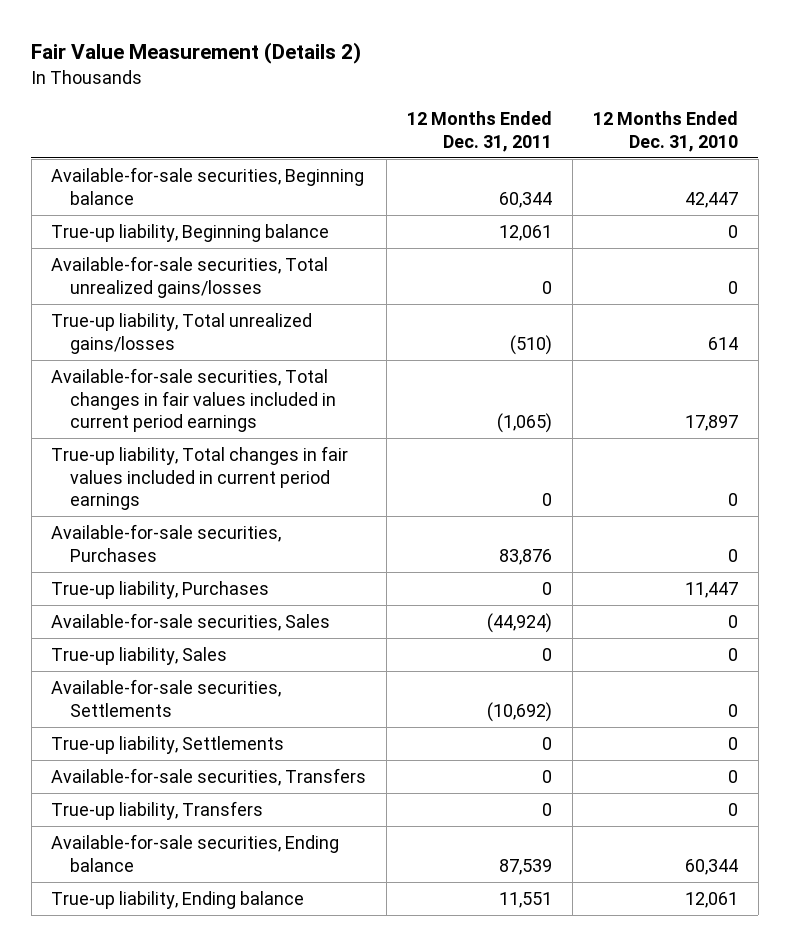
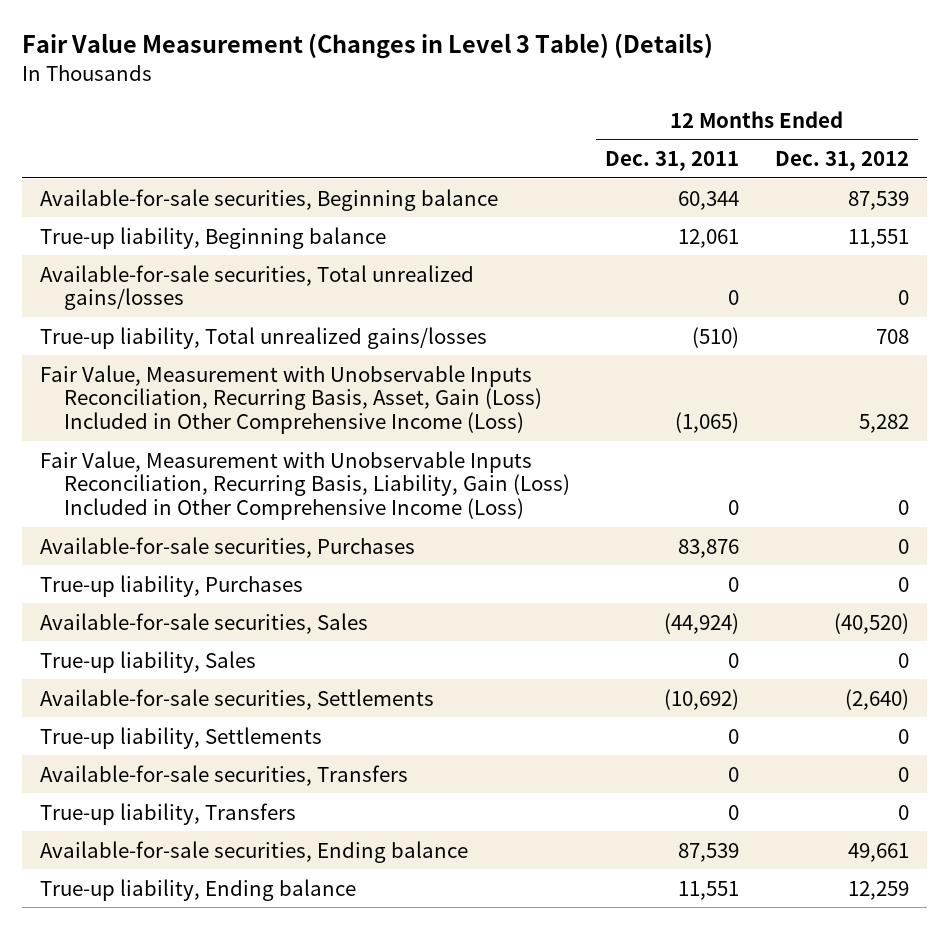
[31,42,362,65] Fair Value Measurement (Details 2) -> [21,33,713,60] Fair Value Measurement (Changes in Level 3 Table) (Details)
[592,111,738,152] 12 Months Ended Dec. 31, 2010 -> none
none -> [774,151,909,172] Dec. 31, 2012
[51,445,349,511] True-up liability, Total changes in fair values included in current period earnings -> none
[51,367,336,433] Available-for-sale securities, Total changes in fair values included in current period earnings -> [39,364,542,435] Fair Value, Measurement with Unobservable Inputs Reconciliation, Recurring Basis, Asset, Gain (Loss) Included in Other Comprehensive Income (Loss)
none -> [39,450,570,521] Fair Value, Measurement with Unobservable Inputs Reconciliation, Recurring Basis, Liability, Gain (Loss) Included in Other Comprehensive Income (Loss)

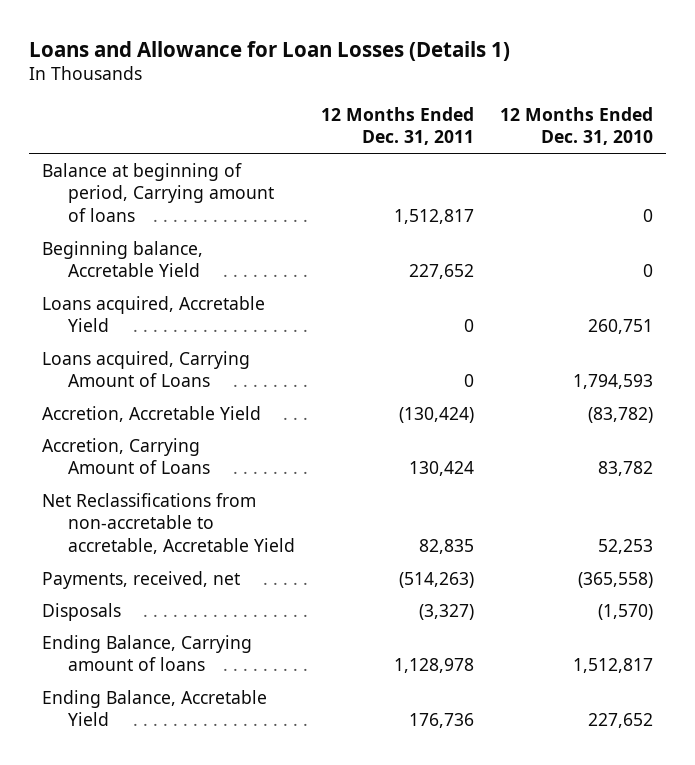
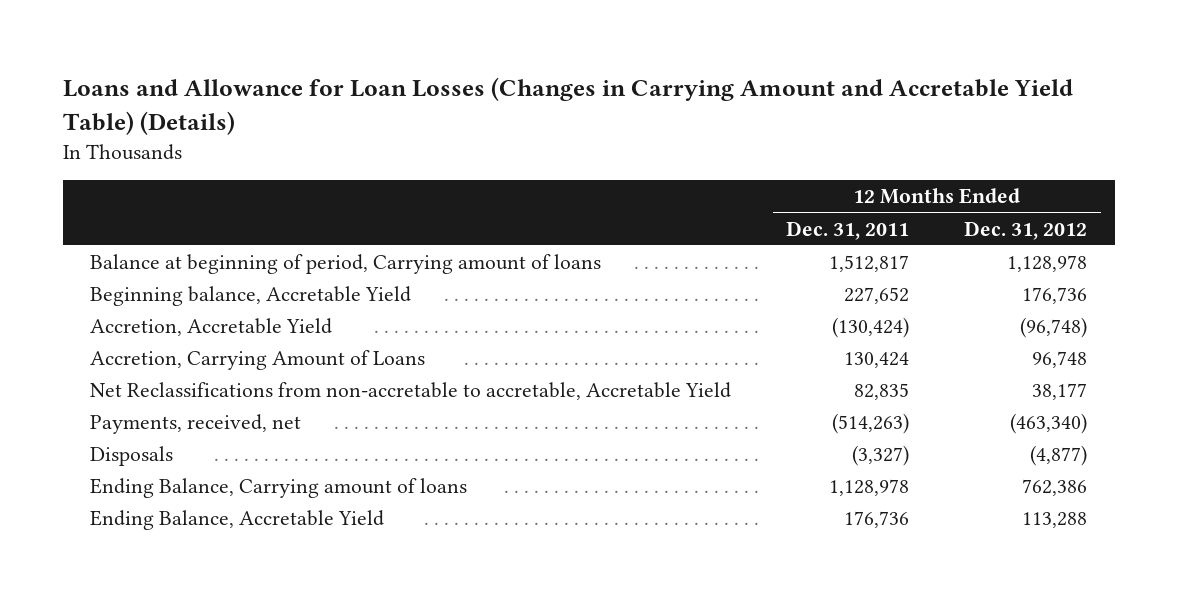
[29,40,511,61] Loans and Allowance for Loan Losses (Details 1) -> [62,77,1073,135] Loans and Allowance for Loan Losses (Changes in Carrying Amount and Accretable Yield Table) (Details)
[500,106,654,146] 12 Months Ended Dec. 31, 2010 -> none
none -> [964,220,1088,240] Dec. 31, 2012
[42,295,266,333] Loans acquired, Accretable Yield -> none
[42,350,251,388] Loans acquired, Carrying Amount of Loans -> none

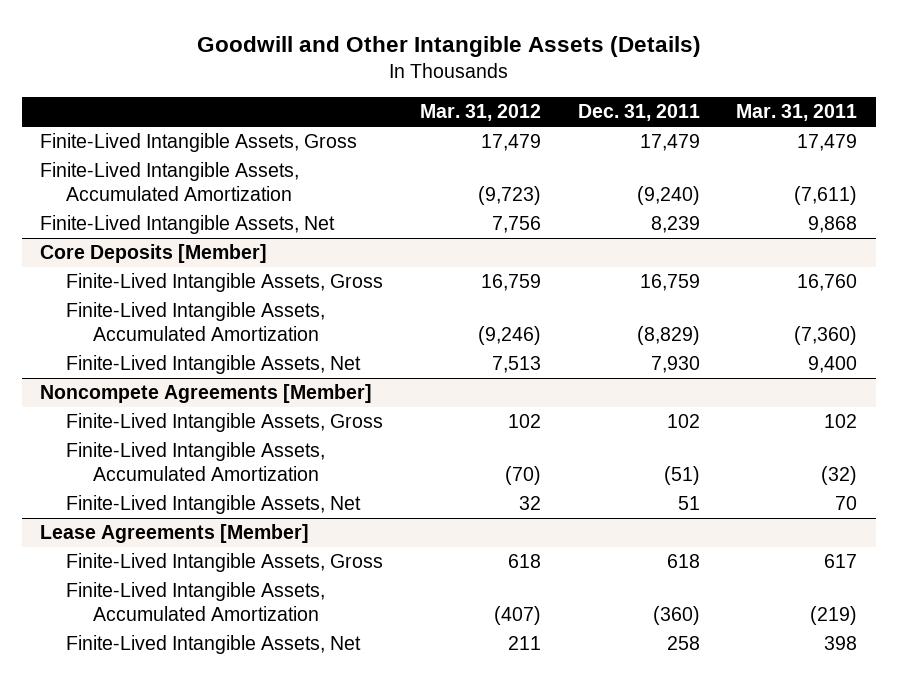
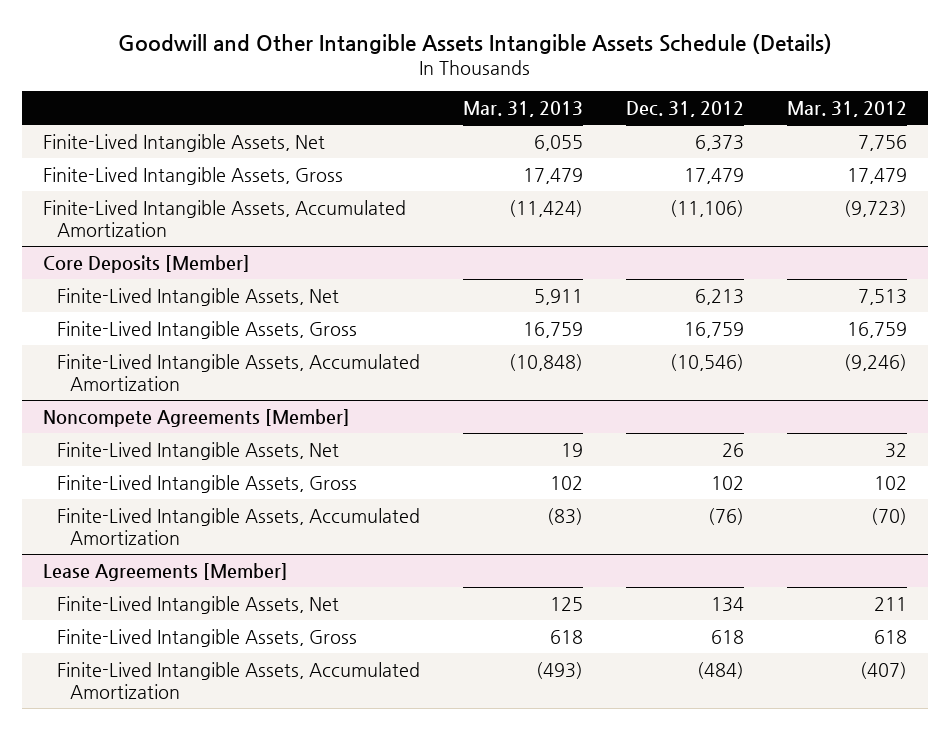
[196,35,701,57] Goodwill and Other Intangible Assets (Details) -> [118,33,833,54] Goodwill and Other Intangible Assets Intangible Assets Schedule (Details)
[577,104,700,122] Dec. 31, 2011 -> none
[736,104,858,122] Mar. 31, 2011 -> none
none -> [462,101,583,118] Mar. 31, 2013
none -> [625,101,744,118] Dec. 31, 2012
[39,215,335,235] Finite-Lived Intangible Assets, Net -> [43,133,326,152] Finite-Lived Intangible Assets, Net
[66,355,362,375] Finite-Lived Intangible Assets, Net -> [56,287,339,306] Finite-Lived Intangible Assets, Net
[66,495,362,515] Finite-Lived Intangible Assets, Net -> [56,441,339,460] Finite-Lived Intangible Assets, Net
[66,635,362,655] Finite-Lived Intangible Assets, Net -> [56,595,339,614] Finite-Lived Intangible Assets, Net

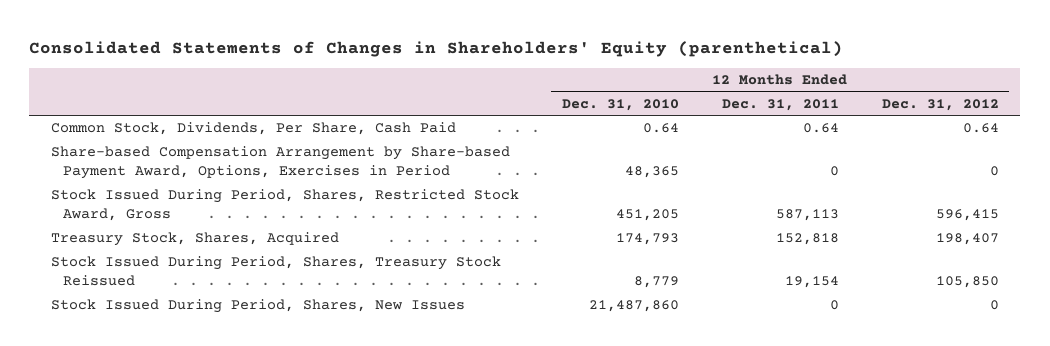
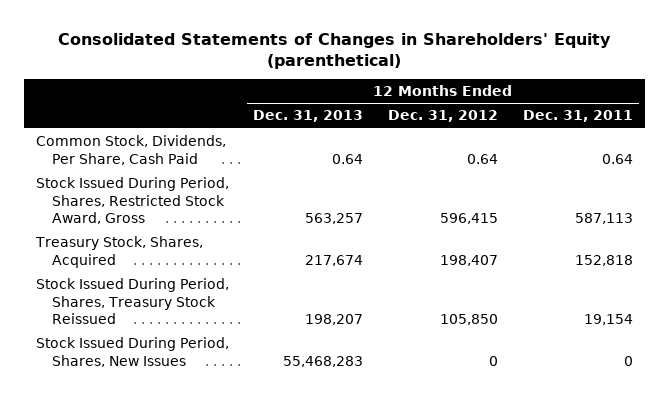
[561,98,679,111] Dec. 31, 2010 -> none
none -> [253,110,364,123] Dec. 31, 2013
[50,146,510,180] Share-based Compensation Arrangement by Share-based Payment Award, Options, Exercises in Period -> none

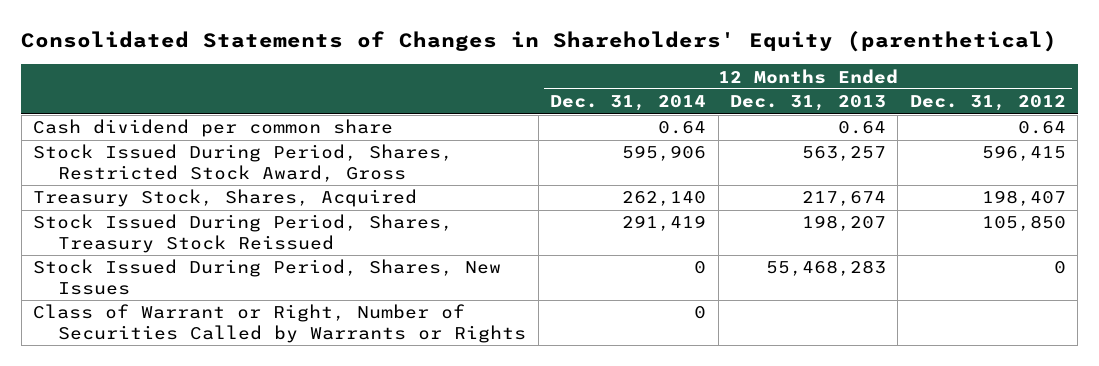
[522,110,633,123] Dec. 31, 2011 -> none
none -> [550,95,707,112] Dec. 31, 2014
[35,135,226,165] Common Stock, Dividends, Per Share, Cash Paid -> [33,119,394,138] Cash dividend per common share
none -> [33,304,527,343] Class of Warrant or Right, Number of Securities Called by Warrants or Rights

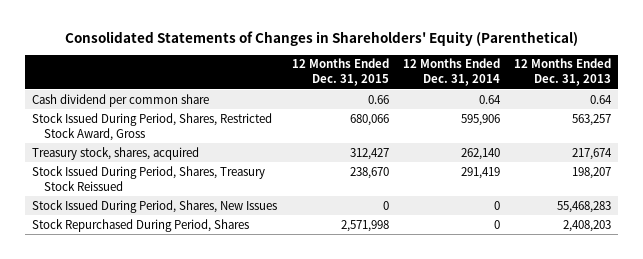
[21,31,1058,53] Consolidated Statements of Changes in Shareholders' Equity (parenthetical) -> [64,31,578,47] Consolidated Statements of Changes in Shareholders' Equity (Parenthetical)
[909,95,1066,112] Dec. 31, 2012 -> none
none -> [291,58,389,87] 12 Months Ended Dec. 31, 2015
[33,189,418,208] Treasury Stock, Shares, Acquired -> [32,146,200,160] Treasury stock, shares, acquired
[33,304,527,343] Class of Warrant or Right, Number of Securities Called by Warrants or Rights -> none
none -> [32,218,250,232] Stock Repurchased During Period, Shares

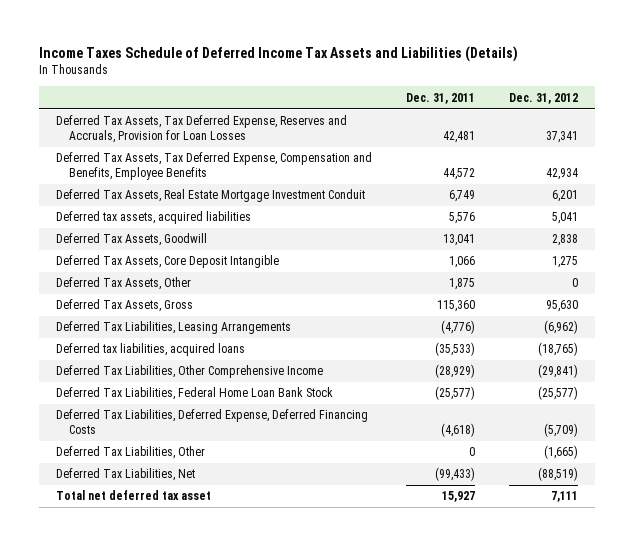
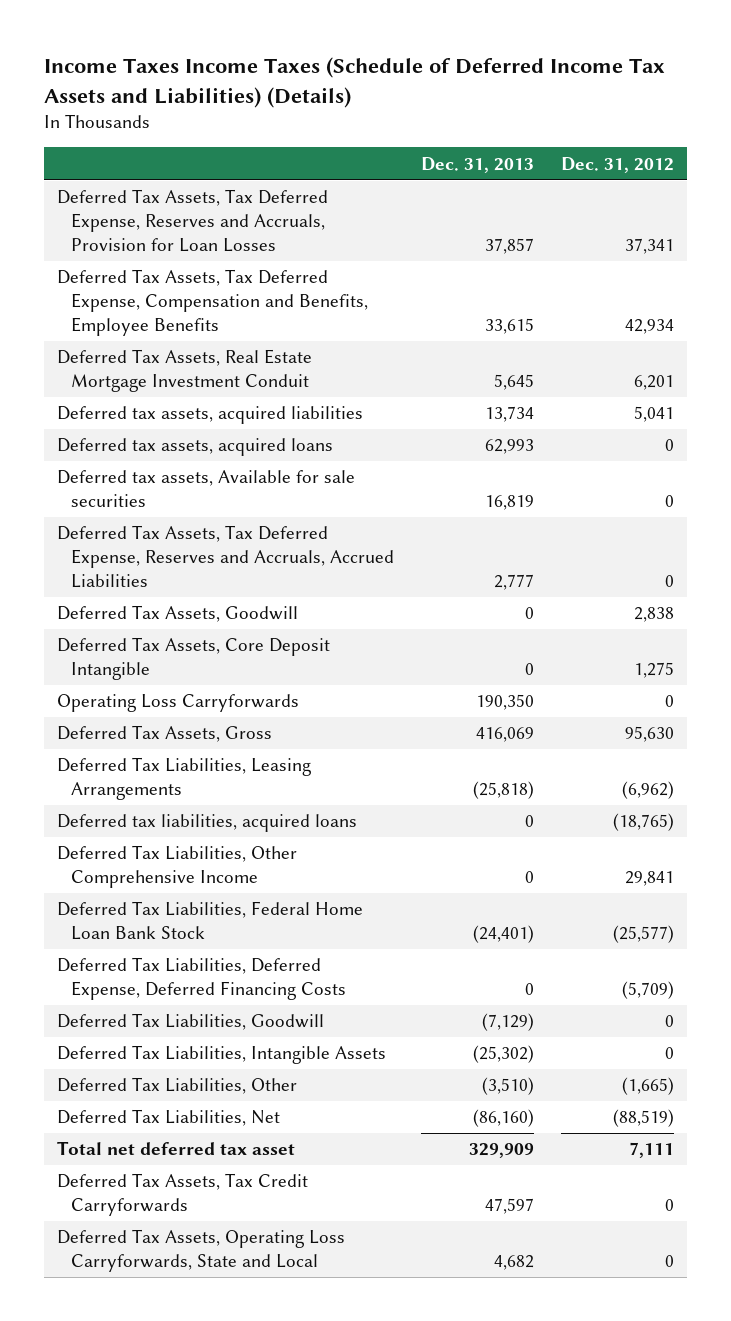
[38,45,518,62] Income Taxes Schedule of Deferred Income Tax Assets and Liabilities (Details) -> [43,57,665,108] Income Taxes Income Taxes (Schedule of Deferred Income Tax Assets and Liabilities) (Details)
[405,92,475,104] Dec. 31, 2011 -> none
none -> [421,156,535,173] Dec. 31, 2013
none -> [57,438,334,457] Deferred tax assets, acquired loans
none -> [57,470,356,507] Deferred tax assets, Available for sale securities
none -> [57,525,395,588] Deferred Tax Assets, Tax Deferred Expense, Reserves and Accruals, Accrued Liabilities
[55,277,191,291] Deferred Tax Assets, Other -> none
none -> [57,694,300,713] Operating Loss Carryforwards
[538,364,579,379] (29,841) -> [624,870,674,886] 29,841
none -> [57,1013,325,1031] Deferred Tax Liabilities, Goodwill
none -> [57,1045,387,1065] Deferred Tax Liabilities, Intangible Assets
none -> [57,1173,309,1216] Deferred Tax Assets, Tax Credit Carryforwards
none -> [57,1229,346,1272] Deferred Tax Assets, Operating Loss Carryforwards, State and Local

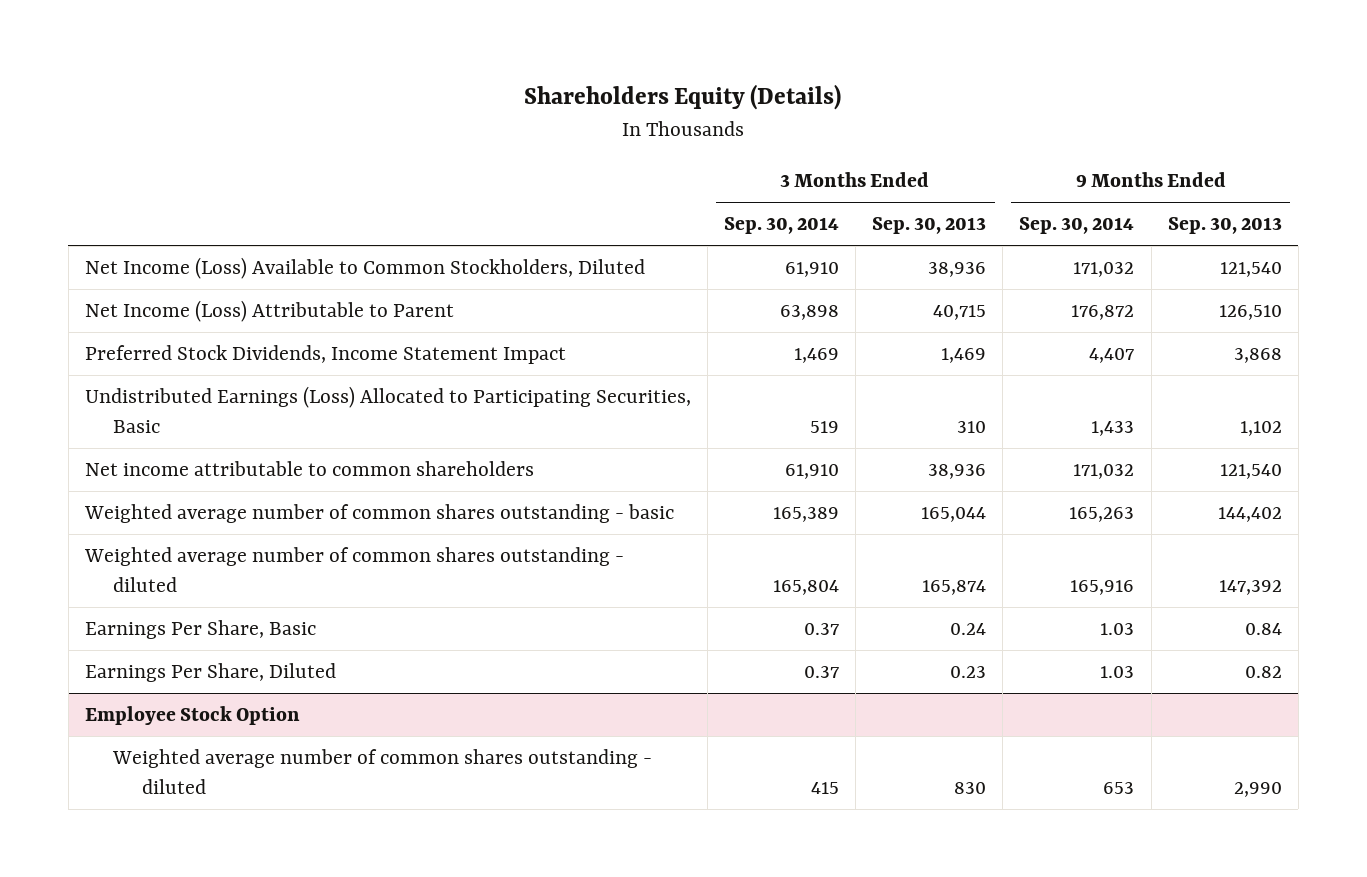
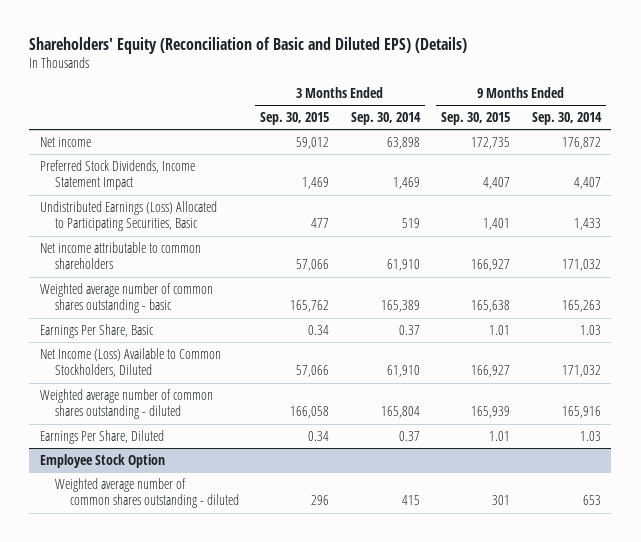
[524,84,842,111] Shareholders Equity (Details) -> [29,36,468,54] Shareholders' Equity (Reconciliation of Basic and Diluted EPS) (Details)
[872,217,987,235] Sep. 30, 2013 -> none
[1167,217,1282,235] Sep. 30, 2013 -> none
none -> [260,112,330,126] Sep. 30, 2015
none -> [441,112,511,126] Sep. 30, 2015
[85,300,455,323] Net Income (Loss) Attributable to Parent -> [39,136,91,147] Net income
[85,257,646,280] Net Income (Loss) Available to Common Stockholders, Diluted -> [39,347,221,378] Net Income (Loss) Available to Common Stockholders, Diluted
[84,547,625,593] Weighted average number of common shares outstanding - diluted -> [39,388,213,420] Weighted average number of common shares outstanding - diluted

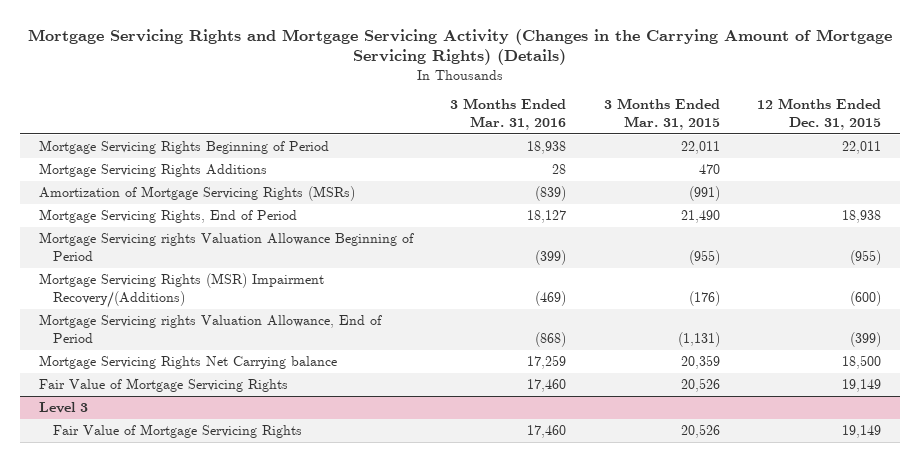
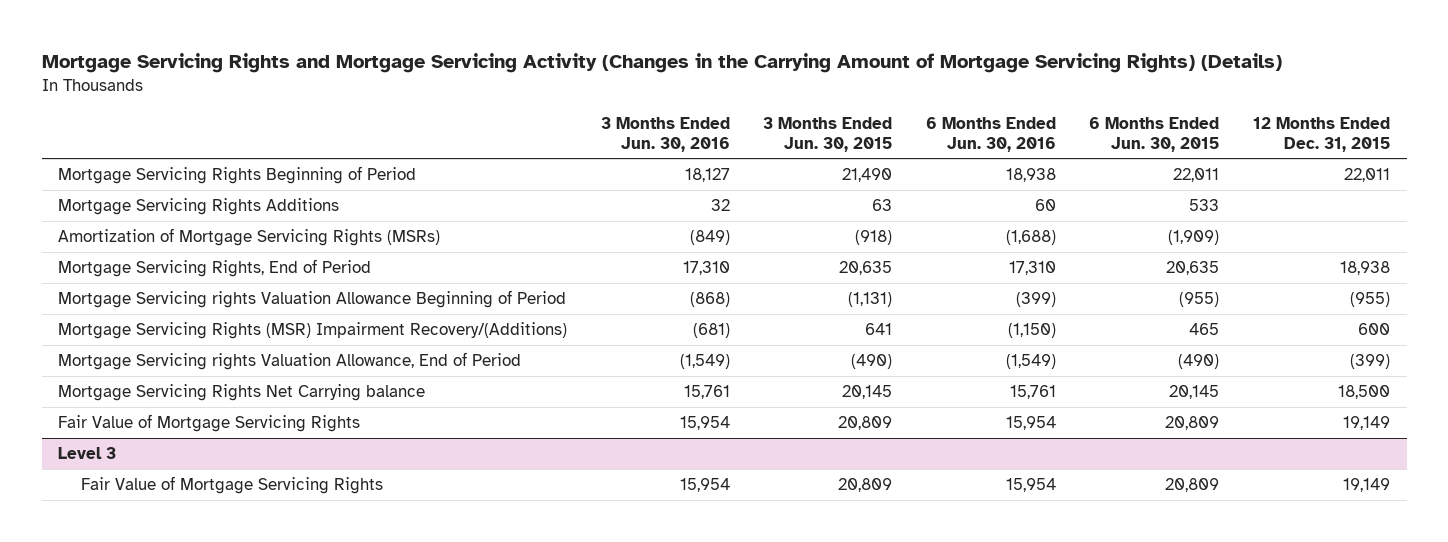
[450,98,567,130] 3 Months Ended Mar. 31, 2016 -> none
[603,98,720,130] 3 Months Ended Mar. 31, 2015 -> none
none -> [600,117,730,152] 3 Months Ended Jun. 30, 2016
none -> [763,117,893,152] 3 Months Ended Jun. 30, 2015
none -> [925,117,1056,152] 6 Months Ended Jun. 30, 2016
none -> [1089,117,1220,152] 6 Months Ended Jun. 30, 2015
[850,290,882,306] (600) -> [1357,323,1390,336] 600

